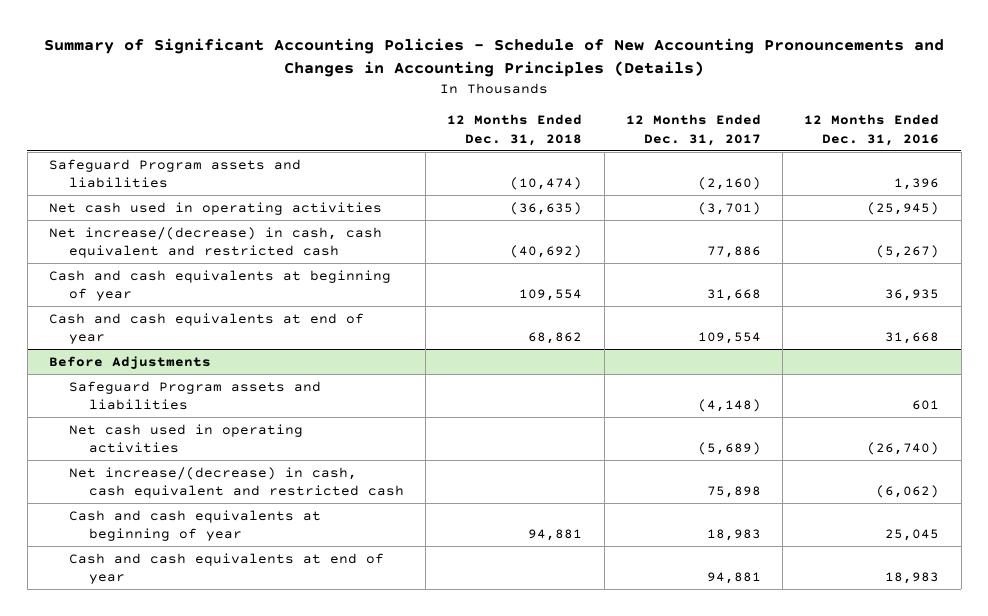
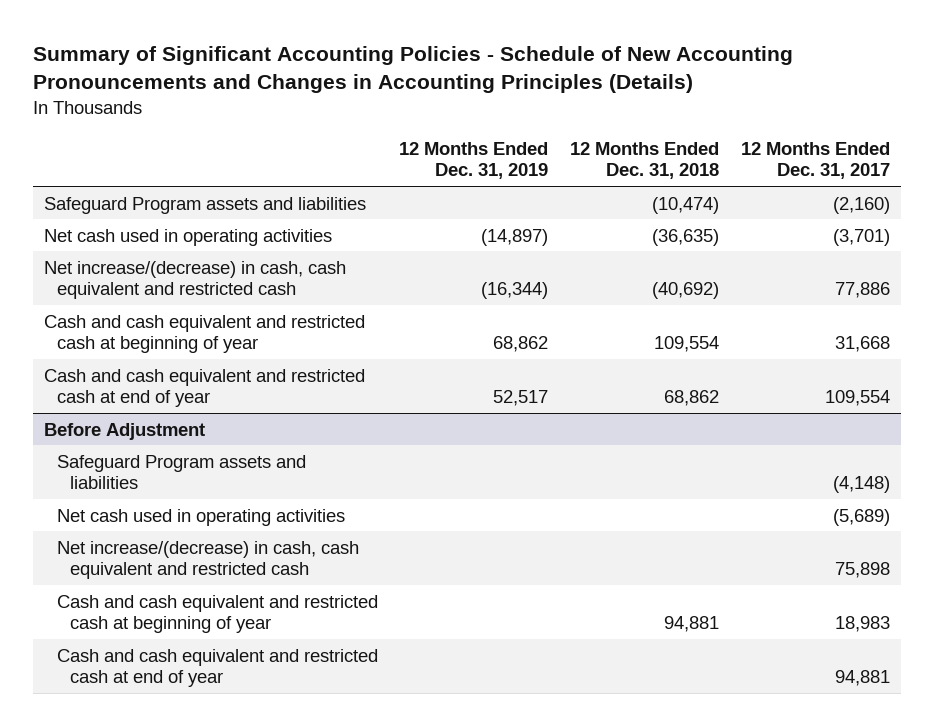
[804,114,940,146] 12 Months Ended Dec. 31, 2016 -> none
none -> [399,142,549,180] 12 Months Ended Dec. 31, 2019
[48,269,391,302] Cash and cash equivalents at beginning of year -> [43,314,365,353] Cash and cash equivalent and restricted cash at beginning of year
[48,312,364,345] Cash and cash equivalents at end of year -> [43,368,365,407] Cash and cash equivalent and restricted cash at end of year
[48,355,211,369] Before Adjustments -> [43,422,205,440] Before Adjustment
[68,509,321,542] Cash and cash equivalents at beginning of year -> [56,594,378,633] Cash and cash equivalent and restricted cash at beginning of year
[68,552,384,585] Cash and cash equivalents at end of year -> [56,648,378,687] Cash and cash equivalent and restricted cash at end of year

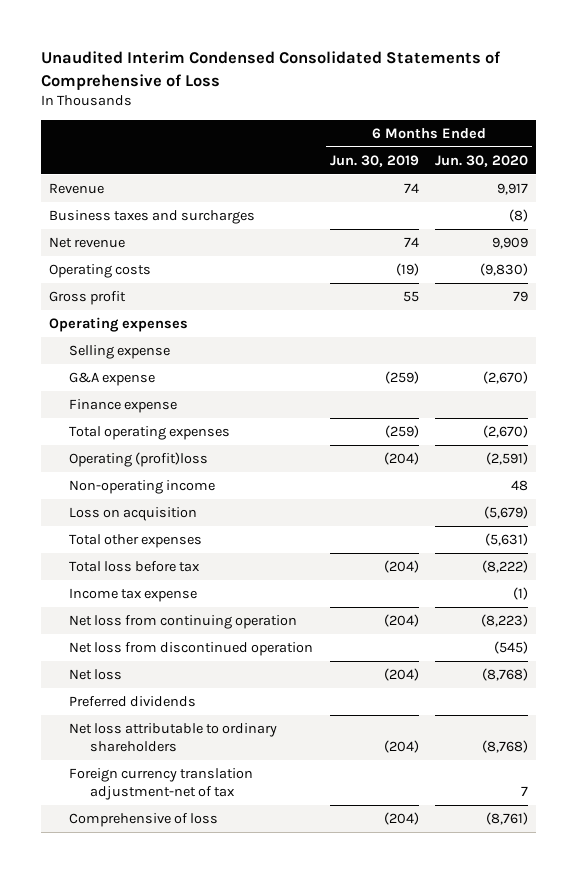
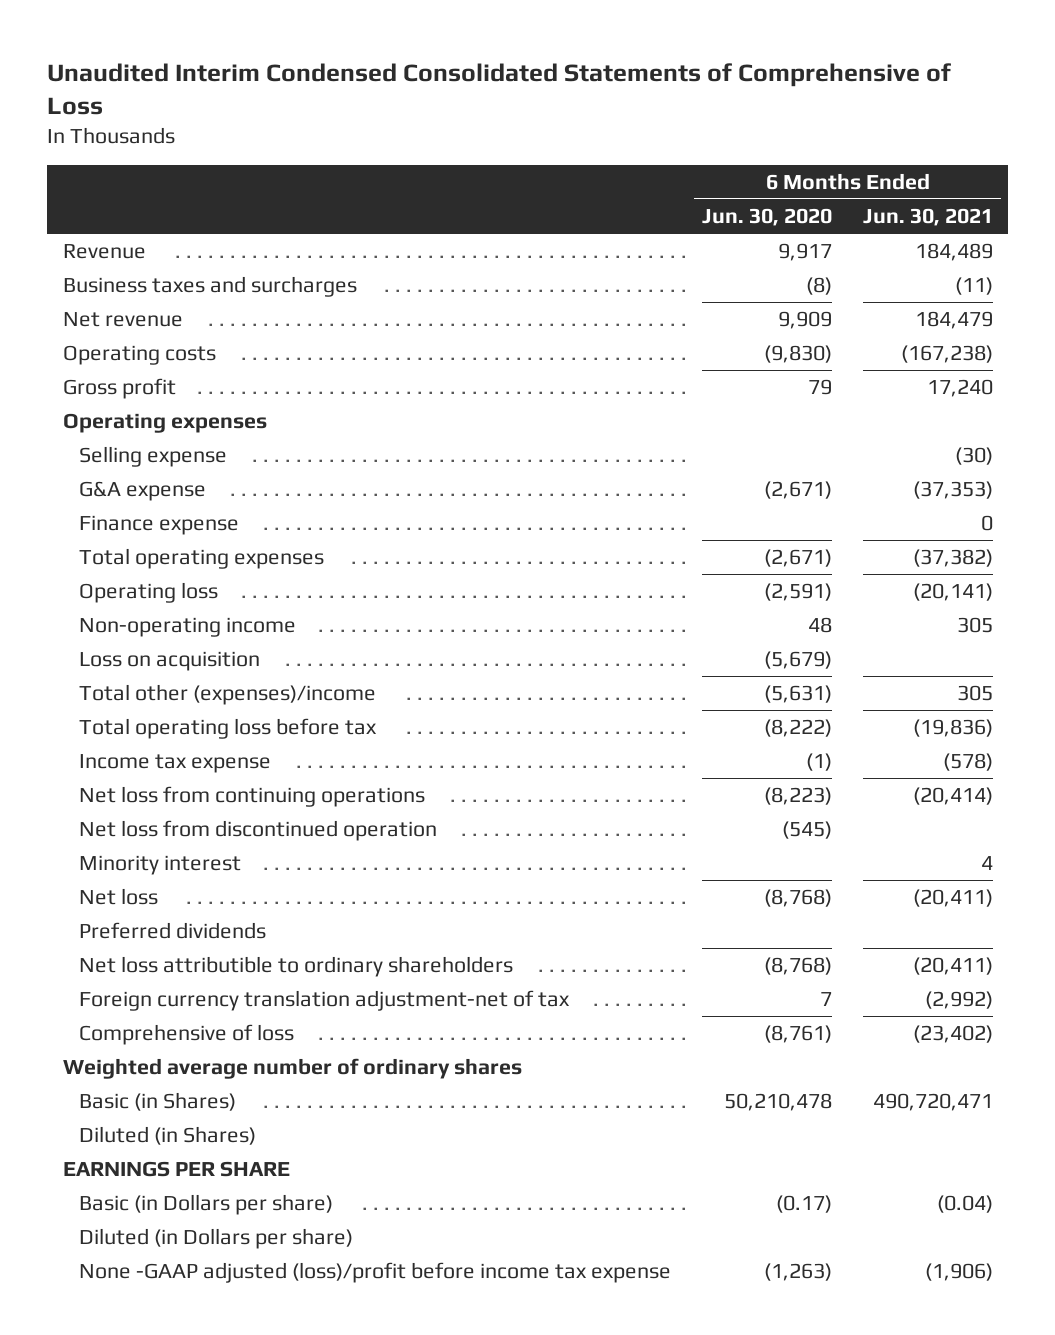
[329,154,419,167] Jun. 30, 2019 -> none
none -> [862,208,993,227] Jun. 30, 2021
[482,371,528,385] (2,670) -> [764,481,833,500] (2,671)
[482,425,528,439] (2,670) -> [764,549,833,568] (2,671)
[69,452,209,468] Operating (profit)loss -> [79,582,219,604] Operating loss
[69,534,203,549] Total other expenses -> [79,684,377,706] Total other (expenses)/income
[69,561,201,573] Total loss before tax -> [79,718,378,740] Total operating loss before tax
[69,615,298,630] Net loss from continuing operation -> [79,786,426,808] Net loss from continuing operations
none -> [79,855,242,876] Minority interest
[69,723,278,753] Net loss attributable to ordinary shareholders -> [79,956,514,978] Net loss attributible to ordinary shareholders
none -> [62,1058,522,1080] Weighted average number of ordinary shares
none -> [79,1092,237,1112] Basic (in Shares)
none -> [79,1126,257,1146] Diluted (in Shares)
none -> [62,1161,290,1178] EARNINGS PER SHARE
none -> [79,1194,334,1216] Basic (in Dollars per share)
none -> [79,1228,354,1250] Diluted (in Dollars per share)
none -> [79,1262,672,1284] None -GAAP adjusted (loss)/profit before income tax expense

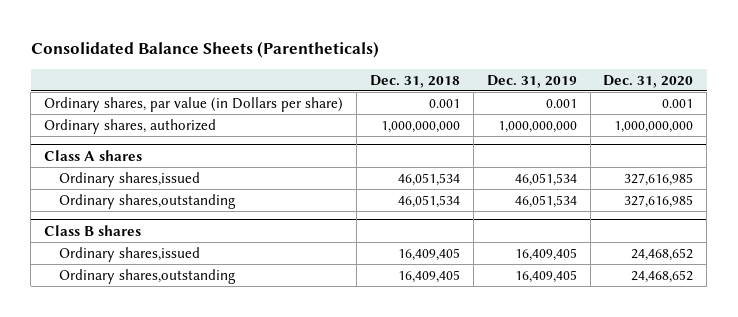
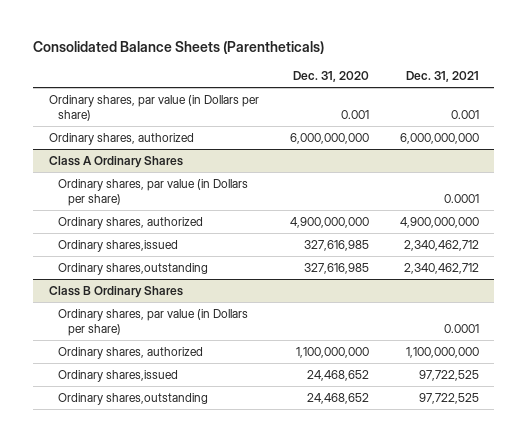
[370,74,461,88] Dec. 31, 2018 -> none
[486,74,577,88] Dec. 31, 2019 -> none
none -> [405,70,479,82] Dec. 31, 2021
[614,120,694,133] 1,000,000,000 -> [289,133,369,145] 6,000,000,000
[44,149,143,161] Class A shares -> [48,156,183,169] Class A Ordinary Shares
none -> [58,179,249,206] Ordinary shares, par value (in Dollars per share)
none -> [58,217,204,230] Ordinary shares, authorized
[44,224,142,236] Class B shares -> [48,286,183,299] Class B Ordinary Shares
none -> [58,309,249,336] Ordinary shares, par value (in Dollars per share)
none -> [58,347,204,360] Ordinary shares, authorized

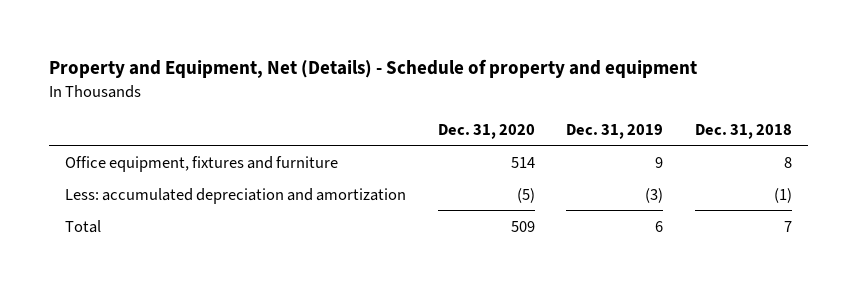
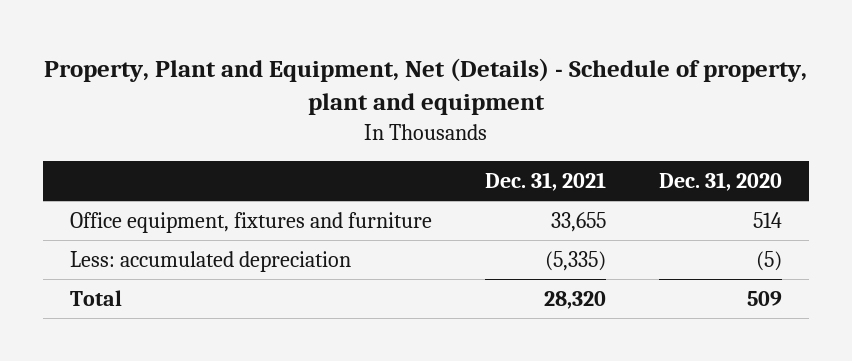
[48,59,697,79] Property and Equipment, Net (Details) - Schedule of property and equipment -> [43,57,807,116] Property, Plant and Equipment, Net (Details) - Schedule of property, plant and equipment
[566,123,664,139] Dec. 31, 2019 -> none
[695,123,793,139] Dec. 31, 2018 -> none
none -> [484,172,606,192] Dec. 31, 2021
[64,187,406,204] Less: accumulated depreciation and amortization -> [69,250,351,272] Less: accumulated depreciation

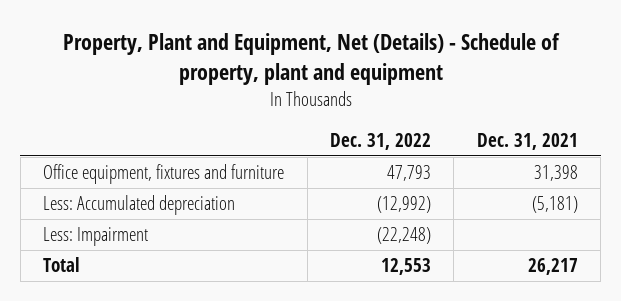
[658,172,782,192] Dec. 31, 2020 -> none
none -> [330,133,432,151] Dec. 31, 2022
[550,211,606,232] 33,655 -> [533,165,578,182] 31,398
[69,250,351,272] Less: accumulated depreciation -> [43,195,236,216] Less: Accumulated depreciation
[544,250,606,271] (5,335) -> [531,196,578,214] (5,181)
none -> [43,227,149,247] Less: Impairment
[543,290,606,309] 28,320 -> [527,258,578,276] 26,217

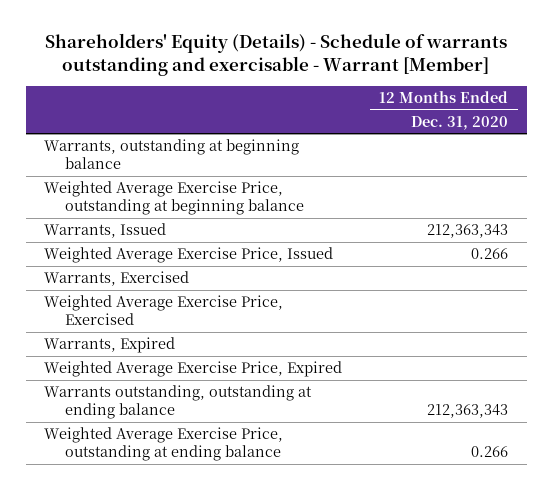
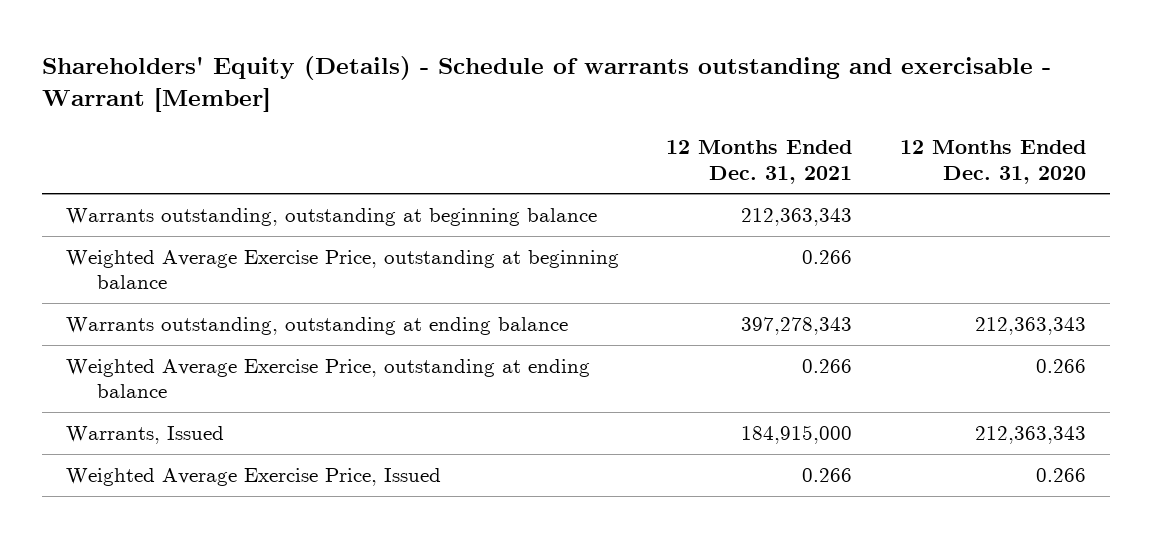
none -> [666,140,853,184] 12 Months Ended Dec. 31, 2021
[44,139,300,170] Warrants, outstanding at beginning balance -> [65,207,597,226] Warrants outstanding, outstanding at beginning balance
[44,271,190,287] Warrants, Exercised -> none
[44,295,284,326] Weighted Average Exercise Price, Exercised -> none
[44,337,176,354] Warrants, Expired -> none
[44,361,343,378] Weighted Average Exercise Price, Expired -> none
[44,223,167,239] Warrants, Issued -> [65,425,224,444] Warrants, Issued
[44,247,334,264] Weighted Average Exercise Price, Issued -> [65,467,441,486] Weighted Average Exercise Price, Issued

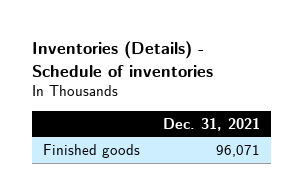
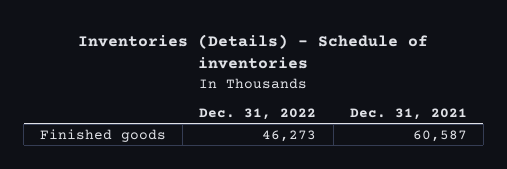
none -> [199,107,317,120] Dec. 31, 2022
[215,144,260,157] 96,071 -> [412,129,467,142] 60,587

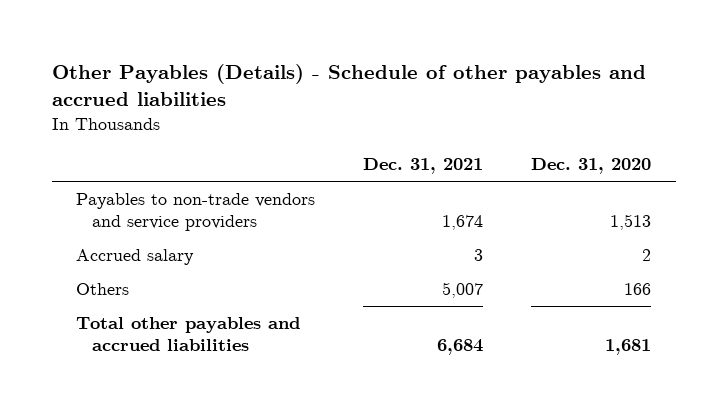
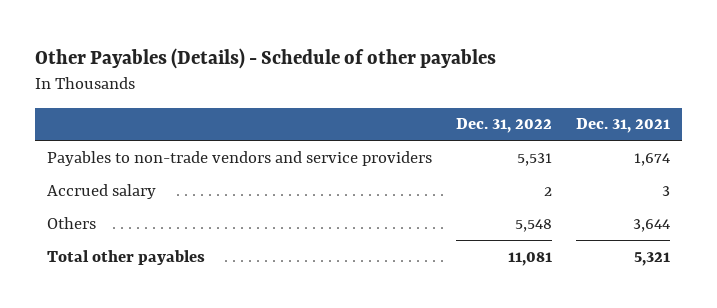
[51,63,646,107] Other Payables (Details) - Schedule of other payables and accrued liabilities -> [34,47,496,69] Other Payables (Details) - Schedule of other payables
[531,158,652,175] Dec. 31, 2020 -> none
none -> [455,118,552,134] Dec. 31, 2022
[442,282,484,299] 5,007 -> [632,218,670,232] 3,644
[75,317,300,351] Total other payables and accrued liabilities -> [46,249,205,265] Total other payables
[437,338,484,355] 6,684 -> [633,251,670,266] 5,321

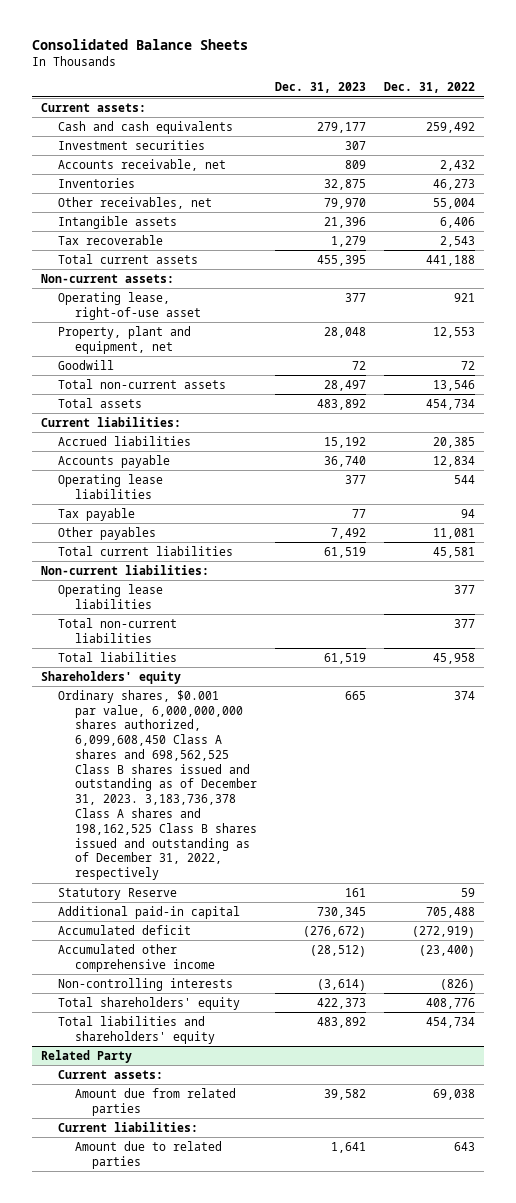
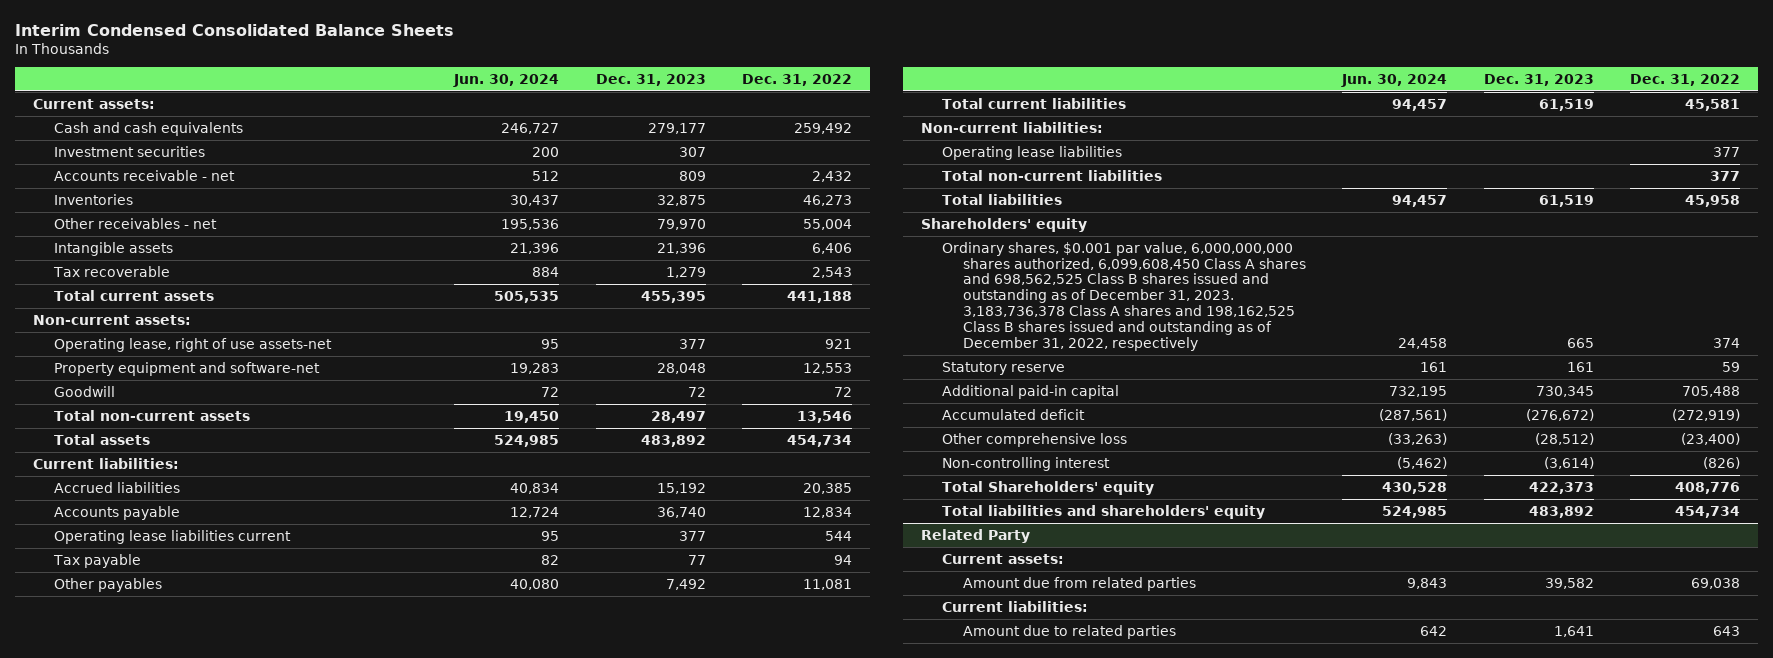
[32,39,249,51] Consolidated Balance Sheets -> [15,23,455,36] Interim Condensed Consolidated Balance Sheets
none -> [453,73,560,87] Jun. 30, 2024
[58,158,227,171] Accounts receivable, net -> [54,169,236,181] Accounts receivable - net
[58,196,213,209] Other receivables, net -> [54,217,218,229] Other receivables - net
[58,291,202,320] Operating lease, right-of-use asset -> [54,337,333,352] Operating lease, right of use assets-net
[58,325,192,354] Property, plant and equipment, net -> [54,361,321,376] Property equipment and software-net
[58,473,164,499] Operating lease liabilities -> [54,529,292,544] Operating lease liabilities current
[58,887,178,900] Statutory Reserve -> [942,361,1066,375] Statutory reserve
[58,943,216,972] Accumulated other comprehensive income -> [942,432,1128,447] Other comprehensive loss
[58,977,234,991] Non-controlling interests -> [942,456,1111,471] Non-controlling interest
[58,996,241,1010] Total shareholders' equity -> [942,480,1155,495] Total Shareholders' equity

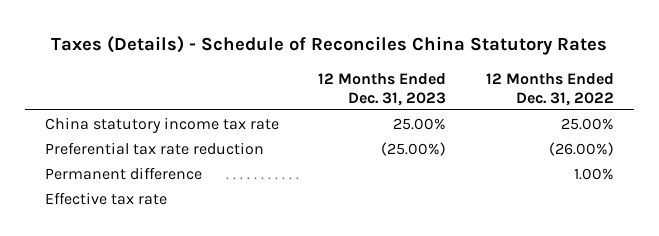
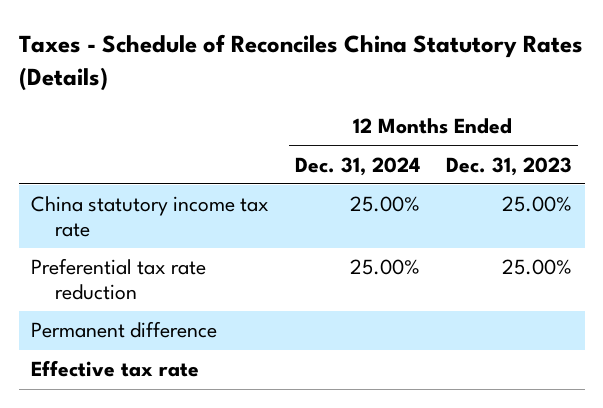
[51,35,608,55] Taxes (Details) - Schedule of Reconciles China Statutory Rates -> [18,33,583,92] Taxes - Schedule of Reconciles China Statutory Rates (Details)
[486,72,615,106] 12 Months Ended Dec. 31, 2022 -> none
none -> [295,156,421,176] Dec. 31, 2024
[381,141,447,156] (25.00%) -> [501,259,572,276] 25.00%

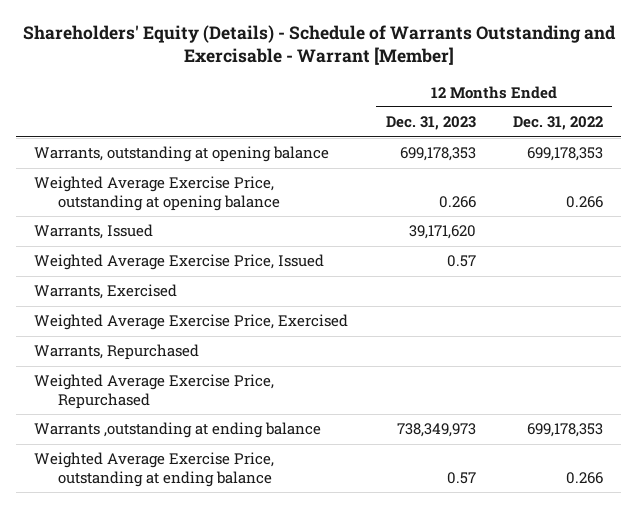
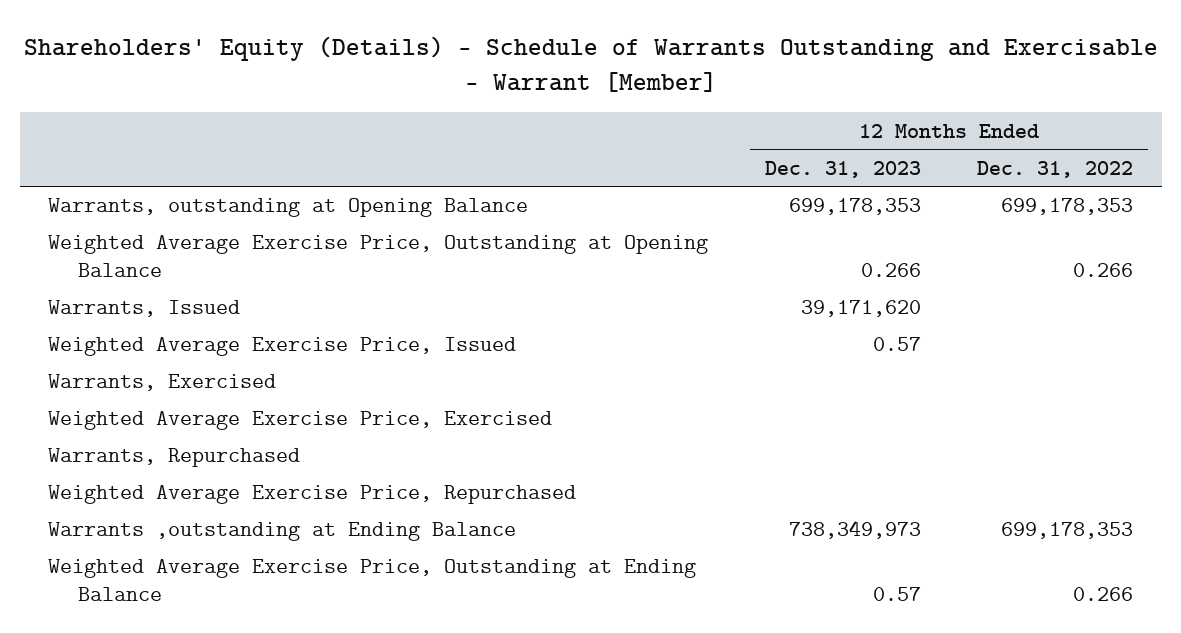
[34,146,330,163] Warrants, outstanding at opening balance -> [47,198,528,218] Warrants, outstanding at Opening Balance
[34,176,281,211] Weighted Average Exercise Price, outstanding at opening balance -> [47,235,708,278] Weighted Average Exercise Price, Outstanding at Opening Balance
[34,422,322,439] Warrants ,outstanding at ending balance -> [47,522,516,542] Warrants ,outstanding at Ending Balance
[34,452,275,487] Weighted Average Exercise Price, outstanding at ending balance -> [47,559,696,602] Weighted Average Exercise Price, Outstanding at Ending Balance

